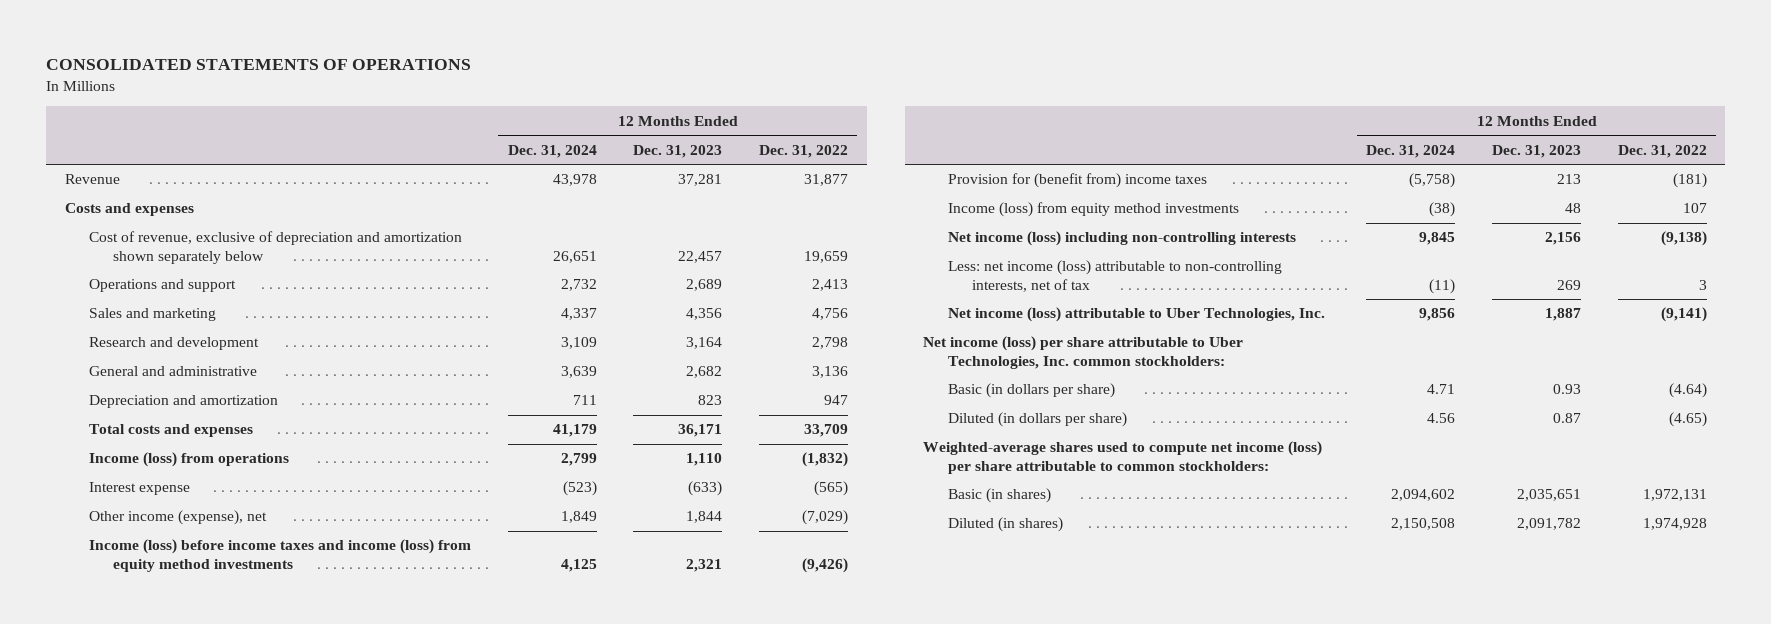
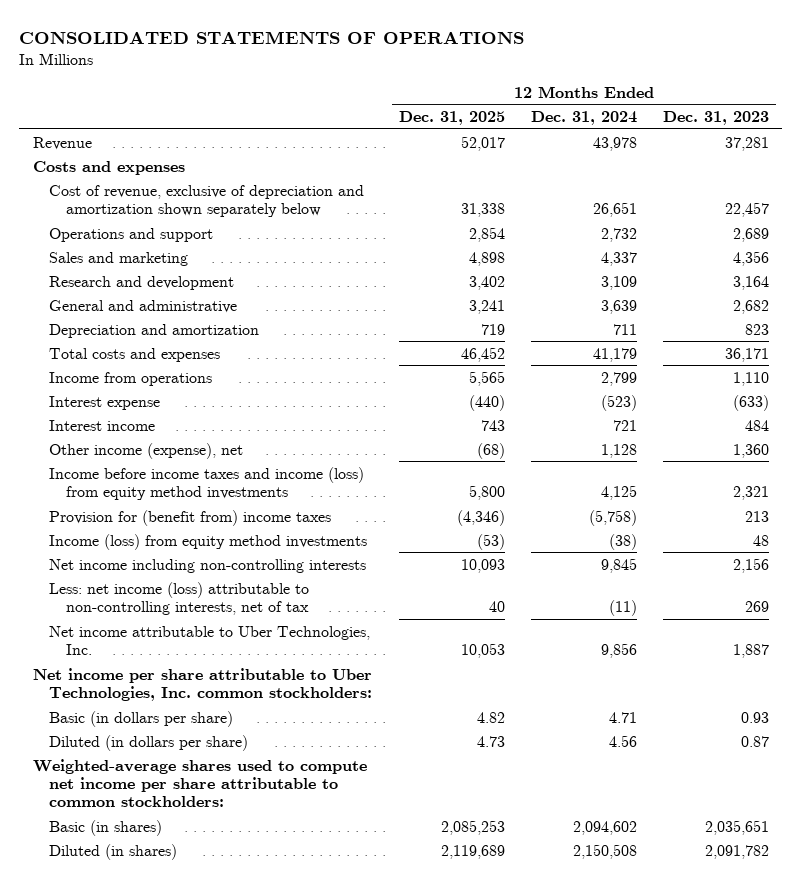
[759,144,849,158] Dec. 31, 2022 -> none
none -> [398,111,505,126] Dec. 31, 2025
[88,452,289,468] Income (loss) from operations -> [49,371,213,386] Income from operations
none -> [49,419,156,431] Interest income
[560,511,597,524] 1,849 -> [600,443,637,458] 1,128
[686,511,723,524] 1,844 -> [732,443,769,458] 1,360
[88,539,471,572] Income (loss) before income taxes and income (loss) from equity method investments -> [49,466,365,500] Income before income taxes and income (loss) from equity method investments
[947,231,1296,247] Net income (loss) including non-controlling interests -> [49,558,367,573] Net income including non-controlling interests
[947,307,1325,323] Net income (loss) attributable to Uber Technologies, Inc. -> [49,625,371,655] Net income attributable to Uber Technologies, Inc.
[923,336,1244,369] Net income (loss) per share attributable to Uber Technologies, Inc. common stockholders: -> [32,667,373,701] Net income per share attributable to Uber Technologies, Inc. common stockholders:
[923,441,1323,474] Weighted-average shares used to compute net income (loss) per share attributable to common stockholders: -> [32,758,367,808] Weighted-average shares used to compute net income per share attributable to common stockholders:

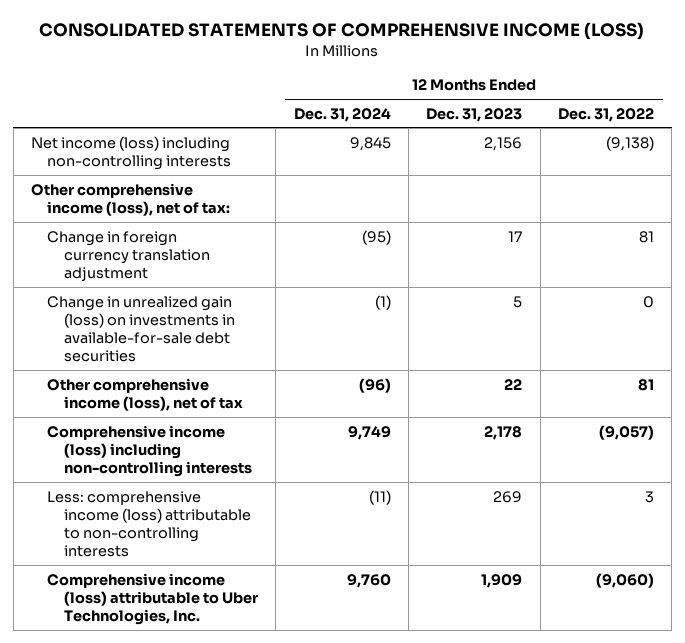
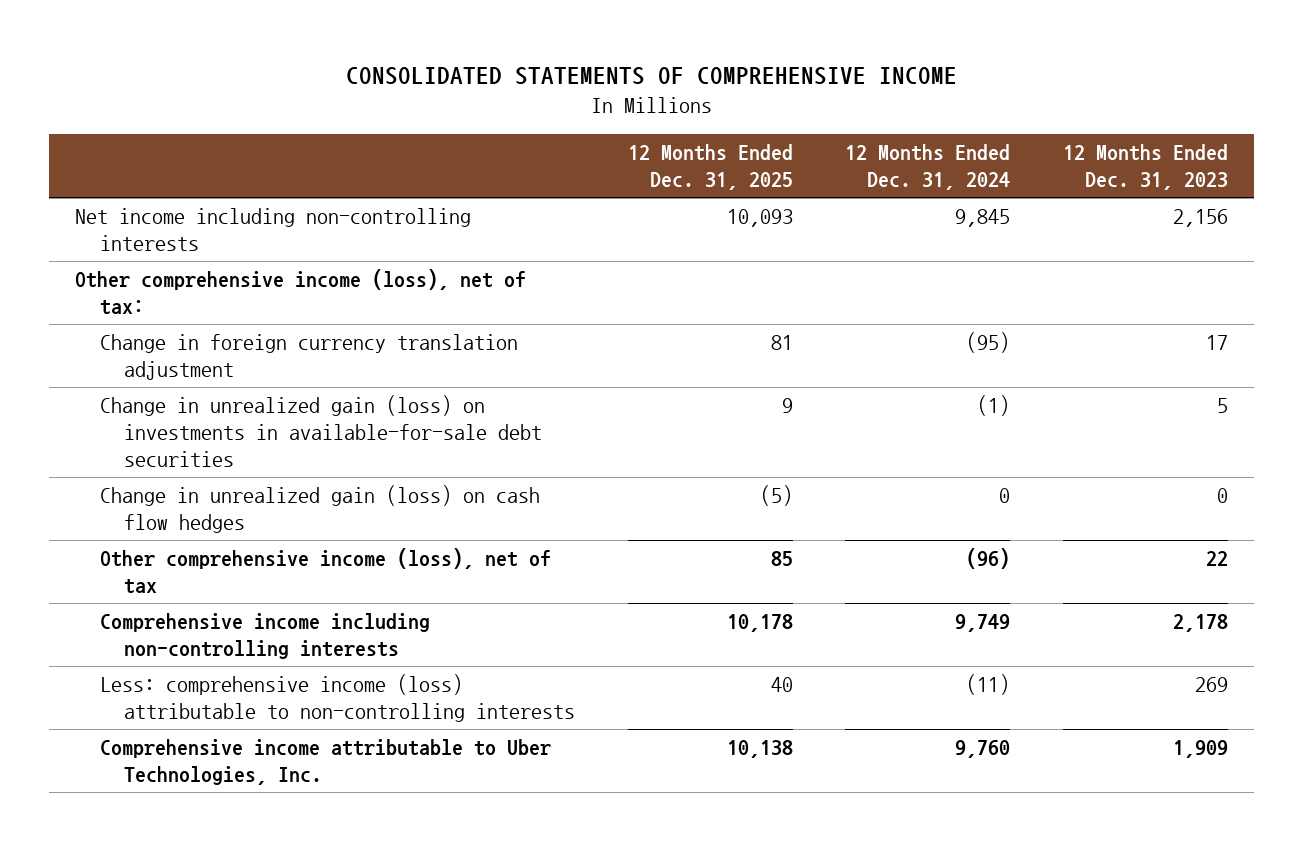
[39,21,645,40] CONSOLIDATED STATEMENTS OF COMPREHENSIVE INCOME (LOSS) -> [345,66,957,85] CONSOLIDATED STATEMENTS OF COMPREHENSIVE INCOME
[558,107,655,122] Dec. 31, 2022 -> none
none -> [627,144,793,191] 12 Months Ended Dec. 31, 2025
[30,135,232,170] Net income (loss) including non-controlling interests -> [75,208,472,251] Net income including non-controlling interests
none -> [99,485,540,533] Change in unrealized gain (loss) on cash flow hedges
[47,424,253,477] Comprehensive income (loss) including non-controlling interests -> [99,613,430,659] Comprehensive income including non-controlling interests
[47,572,259,625] Comprehensive income (loss) attributable to Uber Technologies, Inc. -> [99,739,551,785] Comprehensive income attributable to Uber Technologies, Inc.

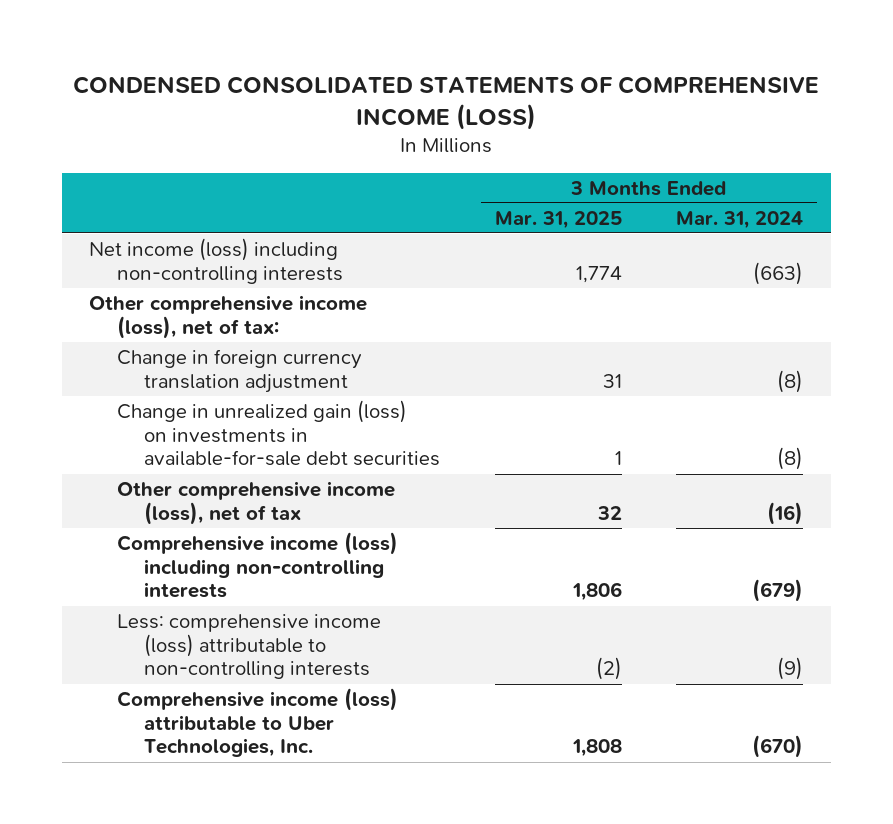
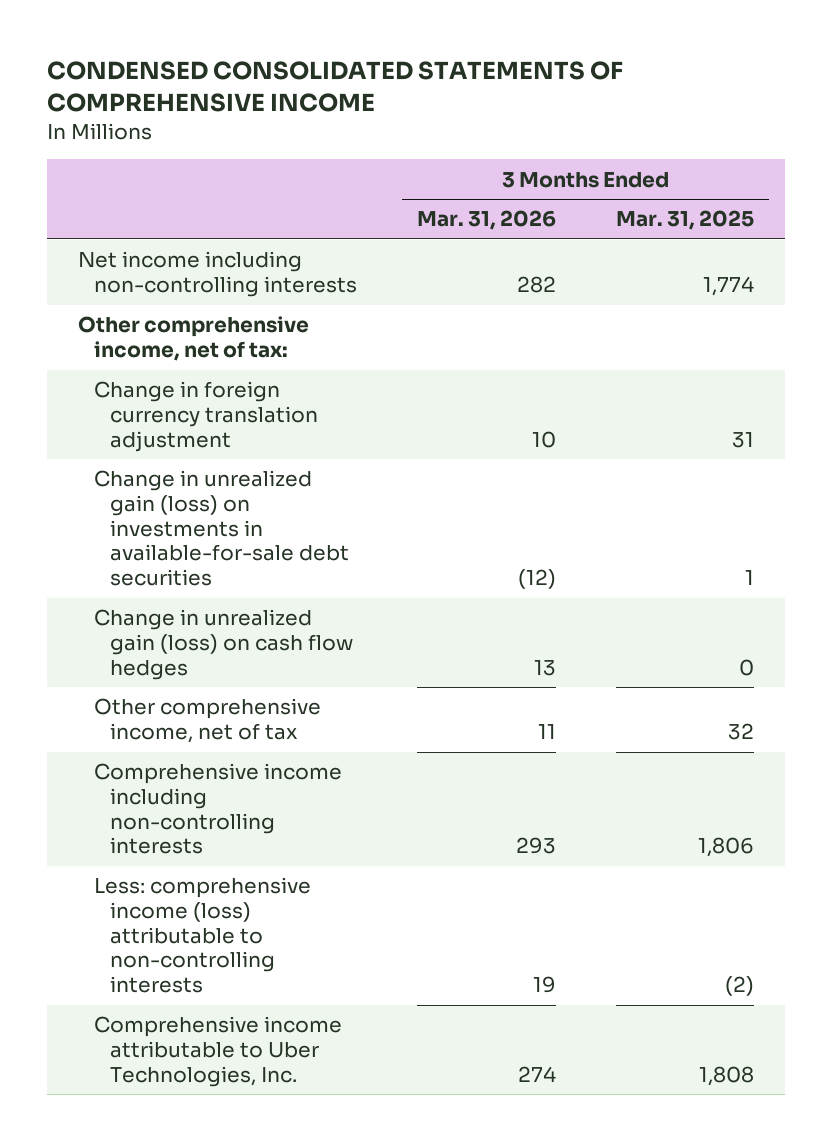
[73,76,820,131] CONDENSED CONSOLIDATED STATEMENTS OF COMPREHENSIVE INCOME (LOSS) -> [47,61,624,113] CONDENSED CONSOLIDATED STATEMENTS OF COMPREHENSIVE INCOME
[676,210,804,229] Mar. 31, 2024 -> none
none -> [417,210,557,231] Mar. 31, 2026
[89,237,343,284] Net income (loss) including non-controlling interests -> [77,251,357,298] Net income including non-controlling interests
[89,294,368,339] Other comprehensive income (loss), net of tax: -> [77,316,309,362] Other comprehensive income, net of tax:
none -> [93,609,354,680] Change in unrealized gain (loss) on cash flow hedges
[116,480,395,525] Other comprehensive income (loss), net of tax -> [93,698,321,744] Other comprehensive income, net of tax
[116,531,398,599] Comprehensive income (loss) including non-controlling interests -> [93,763,342,855] Comprehensive income including non-controlling interests
[116,687,398,758] Comprehensive income (loss) attributable to Uber Technologies, Inc. -> [93,1016,342,1087] Comprehensive income attributable to Uber Technologies, Inc.

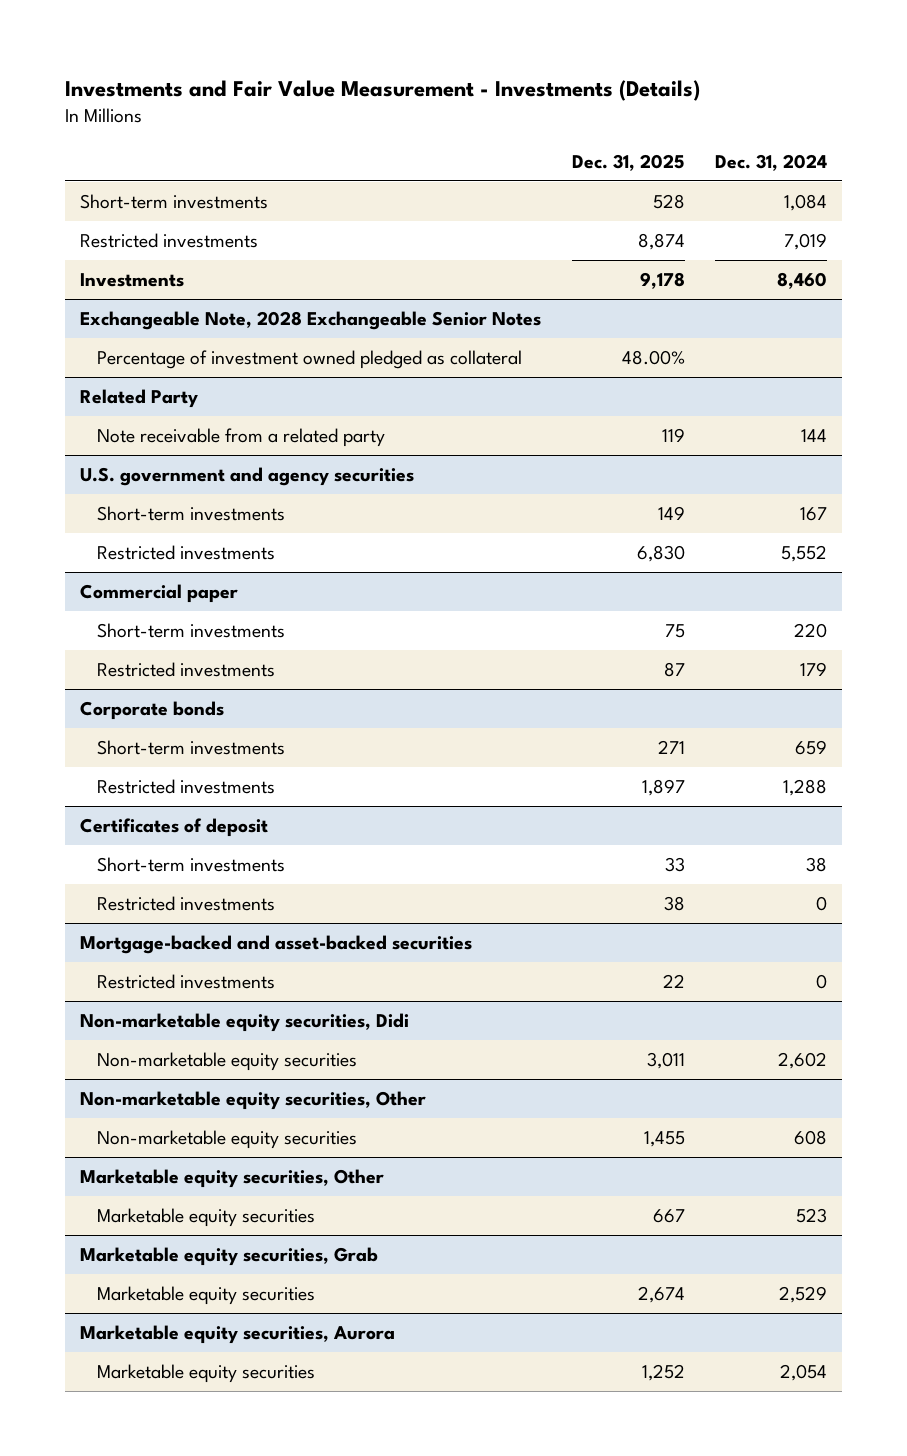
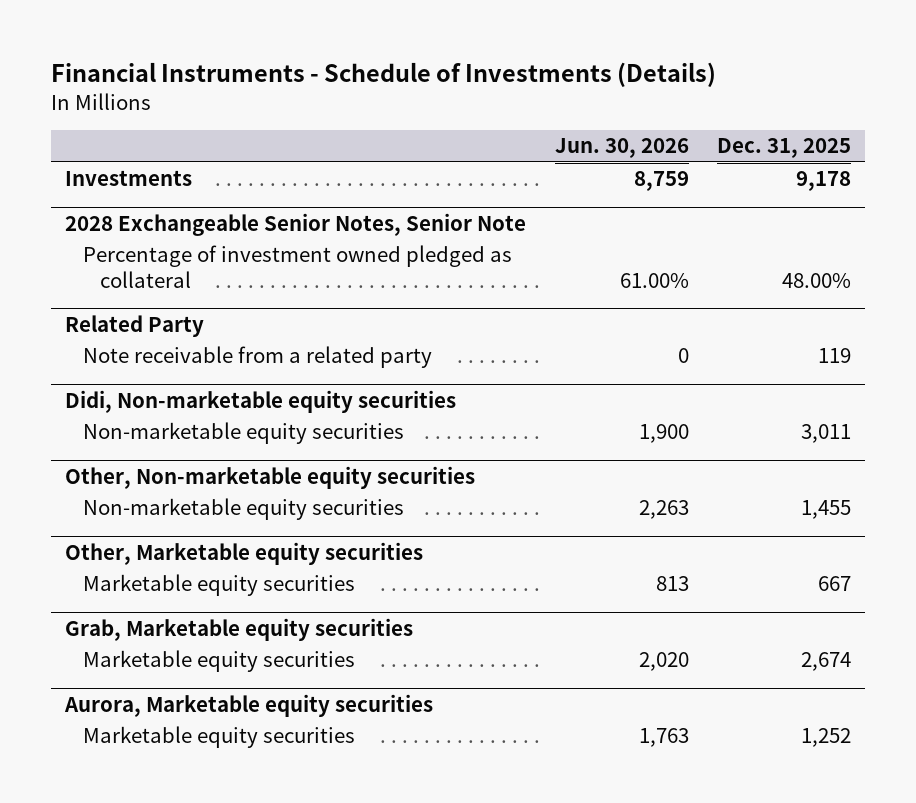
[65,79,701,101] Investments and Fair Value Measurement - Investments (Details) -> [50,62,716,88] Financial Instruments - Schedule of Investments (Details)
[715,153,828,171] Dec. 31, 2024 -> none
none -> [554,138,689,159] Jun. 30, 2026
[80,193,269,209] Short-term investments -> none
[80,232,259,248] Restricted investments -> none
[80,310,542,330] Exchangeable Note, 2028 Exchangeable Senior Notes -> [65,213,527,237] 2028 Exchangeable Senior Notes, Senior Note
[80,466,415,486] U.S. government and agency securities -> none
[97,505,286,521] Short-term investments -> none
[97,544,276,560] Restricted investments -> none
[80,583,239,603] Commercial paper -> none
[97,622,286,638] Short-term investments -> none
[97,661,276,677] Restricted investments -> none
[80,700,225,720] Corporate bonds -> none
[97,739,286,755] Short-term investments -> none
[97,778,276,794] Restricted investments -> none
[80,817,269,837] Certificates of deposit -> none
[97,856,286,872] Short-term investments -> none
[97,895,276,911] Restricted investments -> none
[80,934,473,954] Mortgage-backed and asset-backed securities -> none
[97,973,276,989] Restricted investments -> none
[80,1012,410,1032] Non-marketable equity securities, Didi -> [65,390,457,414] Didi, Non-marketable equity securities
[80,1090,427,1110] Non-marketable equity securities, Other -> [65,466,476,490] Other, Non-marketable equity securities
[80,1168,385,1188] Marketable equity securities, Other -> [65,542,424,566] Other, Marketable equity securities
[80,1246,379,1266] Marketable equity securities, Grab -> [65,618,414,642] Grab, Marketable equity securities
[80,1324,396,1344] Marketable equity securities, Aurora -> [64,694,434,718] Aurora, Marketable equity securities

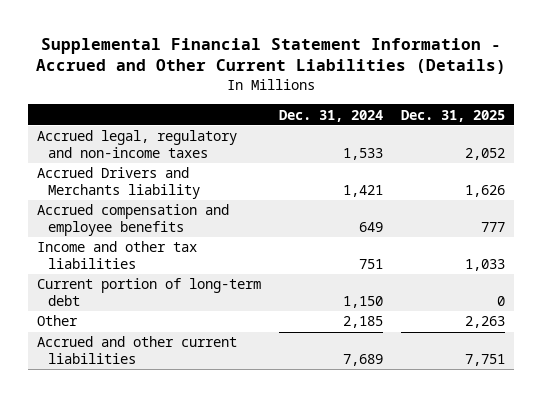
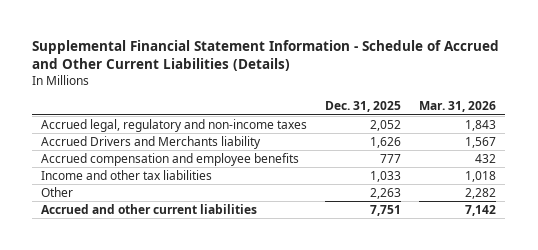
[35,37,506,75] Supplemental Financial Statement Information - Accrued and Other Current Liabilities (Details) -> [32,39,500,72] Supplemental Financial Statement Information - Schedule of Accrued and Other Current Liabilities (Details)
[278,109,383,122] Dec. 31, 2024 -> none
none -> [419,101,497,113] Mar. 31, 2026
[36,278,261,306] Current portion of long-term debt -> none

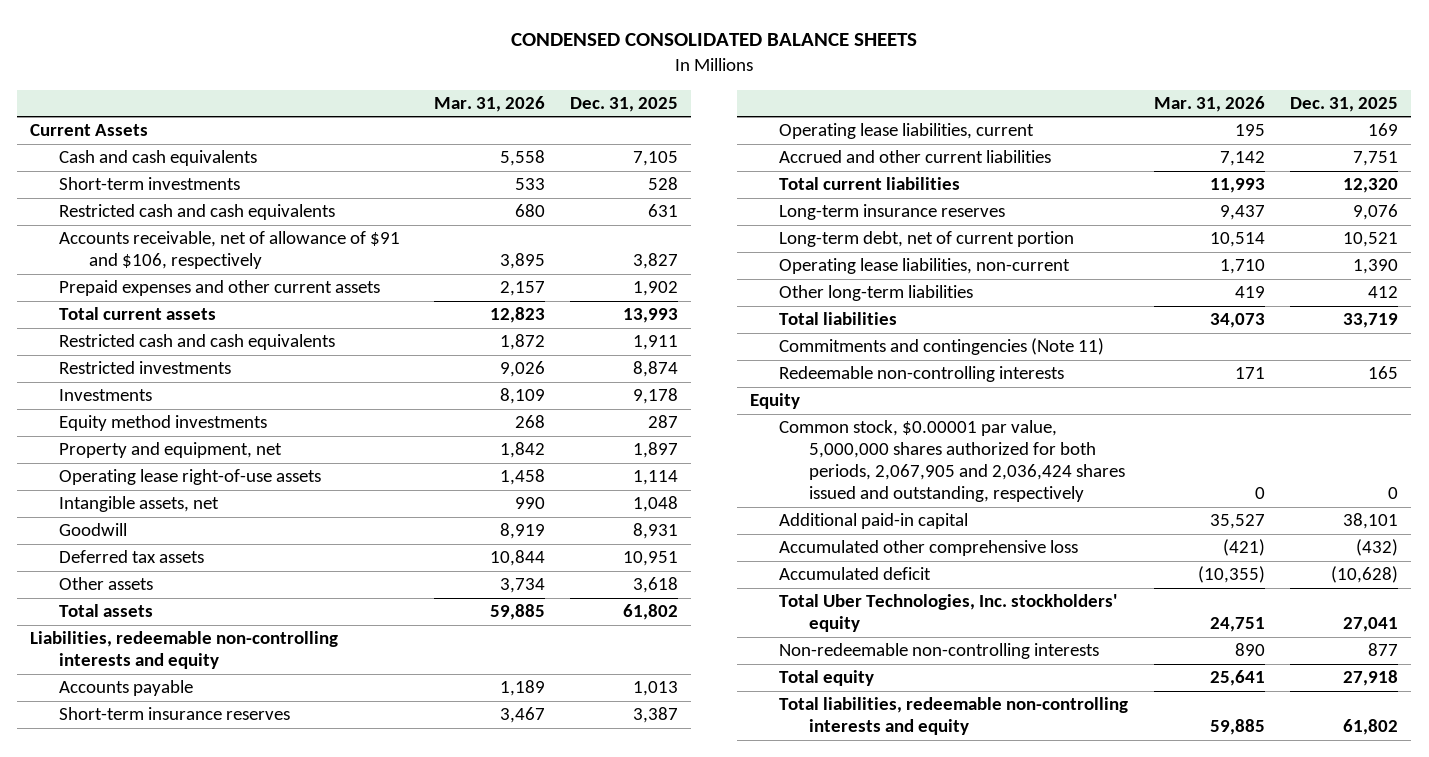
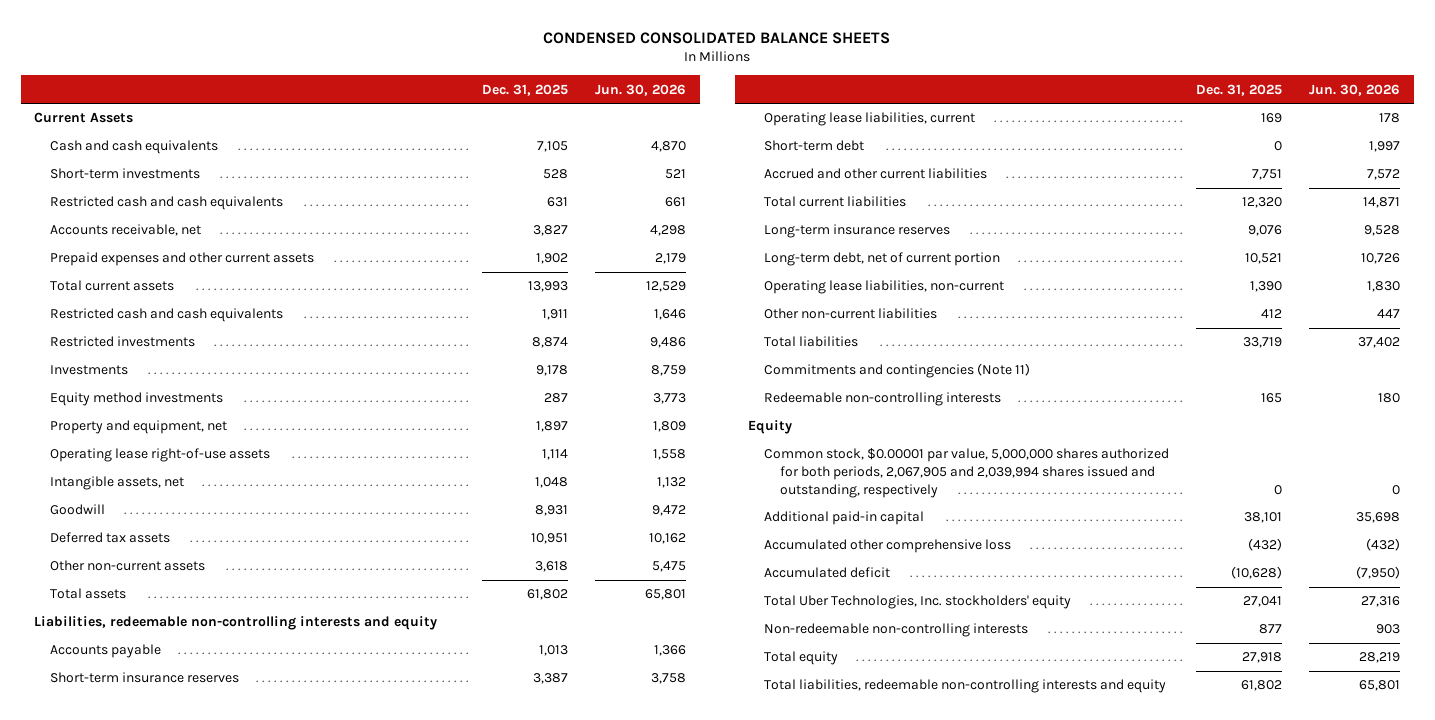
[433,95,545,112] Mar. 31, 2026 -> none
none -> [595,83,687,96] Jun. 30, 2026
[59,231,401,270] Accounts receivable, net of allowance of $91 and $106, respectively -> [50,224,202,237] Accounts receivable, net
[59,577,154,591] Other assets -> [50,560,206,572] Other non-current assets
none -> [764,140,865,152] Short-term debt
[779,285,974,302] Other long-term liabilities -> [764,308,938,320] Other non-current liabilities
[779,420,1125,503] Common stock, $0.00001 par value, 5,000,000 shares authorized for both periods, 2,067,905 and 2,036,424 shares issued and outstanding, respectively -> [764,448,1170,498] Common stock, $0.00001 par value, 5,000,000 shares authorized for both periods, 2,067,905 and 2,039,994 shares issued and outstanding, respectively

